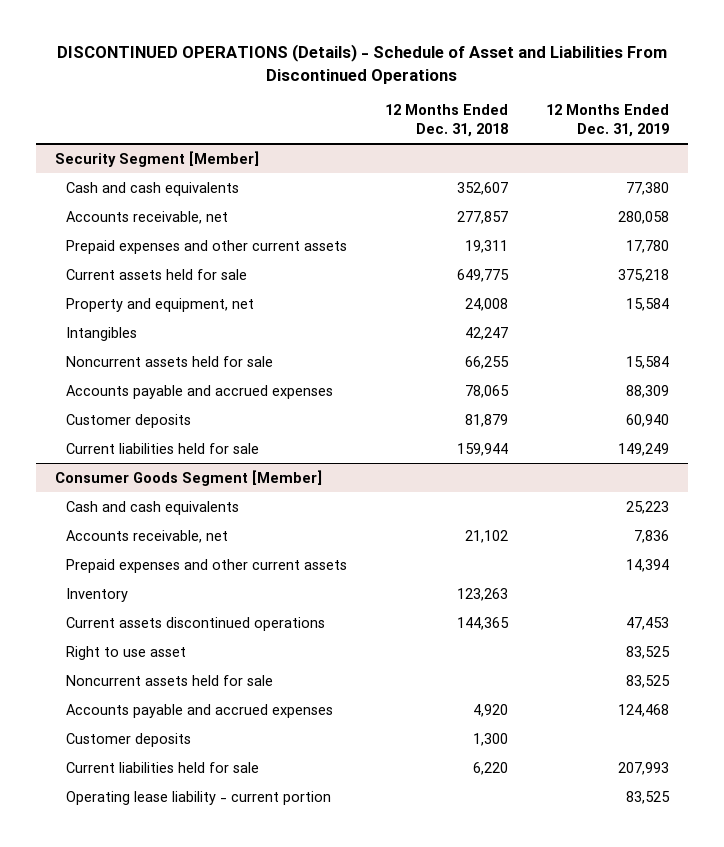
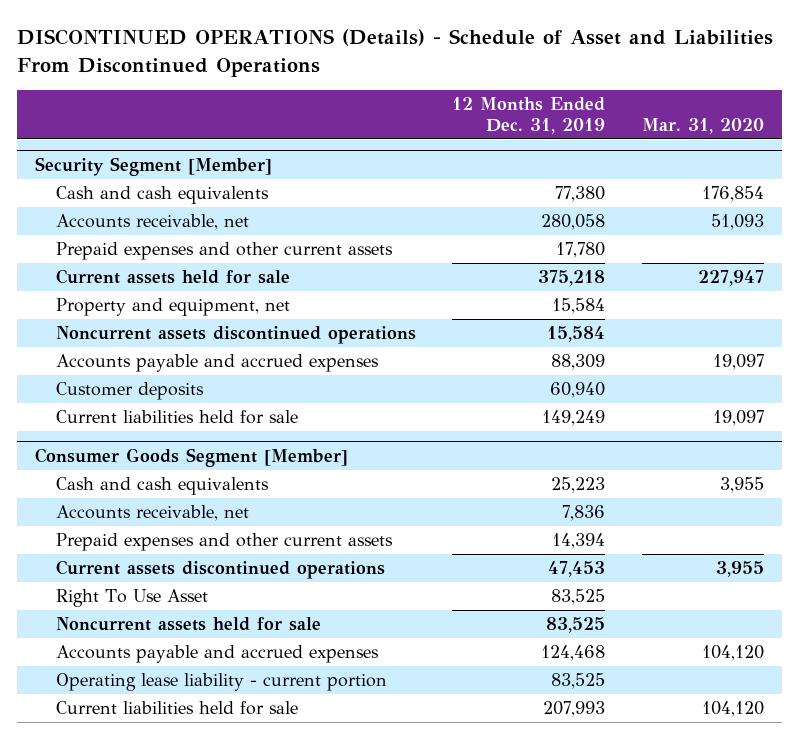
[384,103,508,137] 12 Months Ended Dec. 31, 2018 -> none
none -> [641,117,764,134] Mar. 31, 2020
[65,326,137,341] Intangibles -> none
[65,355,273,367] Noncurrent assets held for sale -> [55,326,416,345] Noncurrent assets discontinued operations
[65,587,128,602] Inventory -> none
[65,645,186,660] Right to use asset -> [55,589,208,608] Right To Use Asset
[65,732,191,747] Customer deposits -> none
[65,761,259,773] Current liabilities held for sale -> [55,701,298,716] Current liabilities held for sale

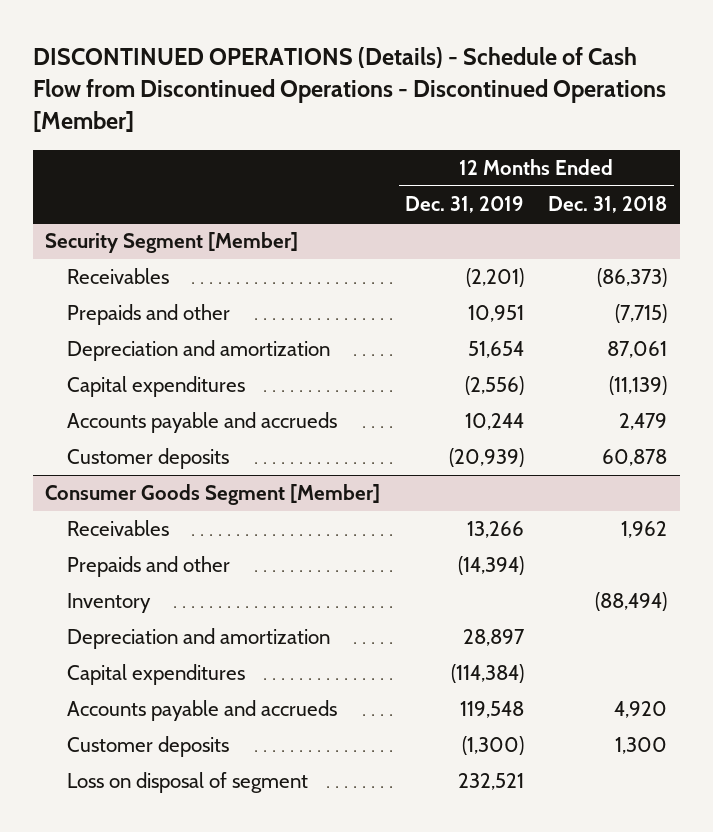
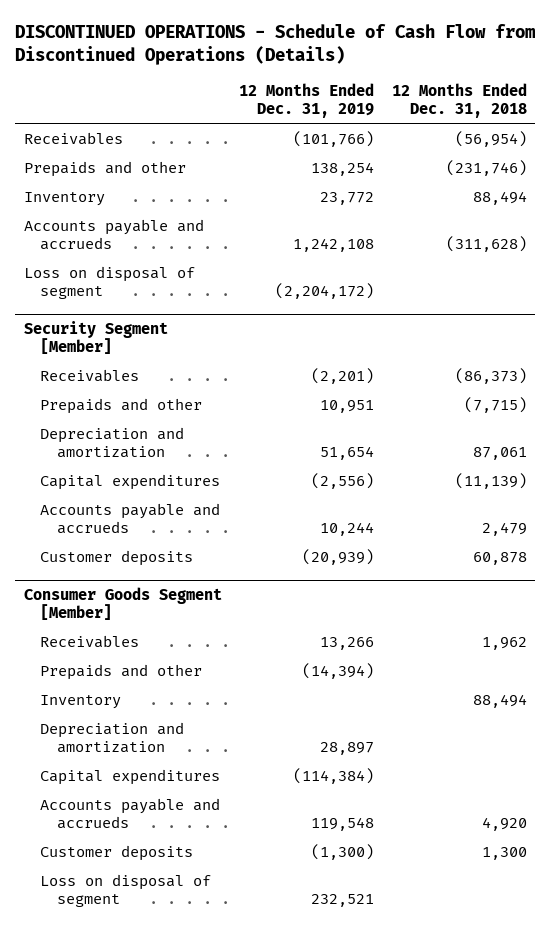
[33,47,667,133] DISCONTINUED OPERATIONS (Details) - Schedule of Cash Flow from Discontinued Operations - Discontinued Operations [Member] -> [14,24,535,66] DISCONTINUED OPERATIONS - Schedule of Cash Flow from Discontinued Operations (Details)
none -> [23,131,123,145] Receivables
none -> [23,160,186,177] Prepaids and other
none -> [23,191,105,206] Inventory
none -> [23,218,204,250] Accounts payable and accrueds
none -> [23,265,195,299] Loss on disposal of segment
[595,592,668,612] (88,494) -> [472,693,527,708] 88,494

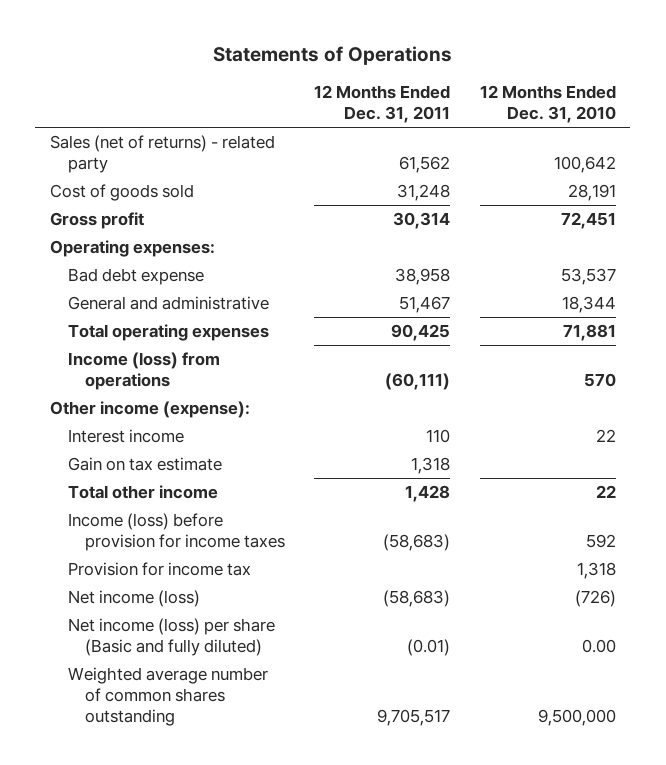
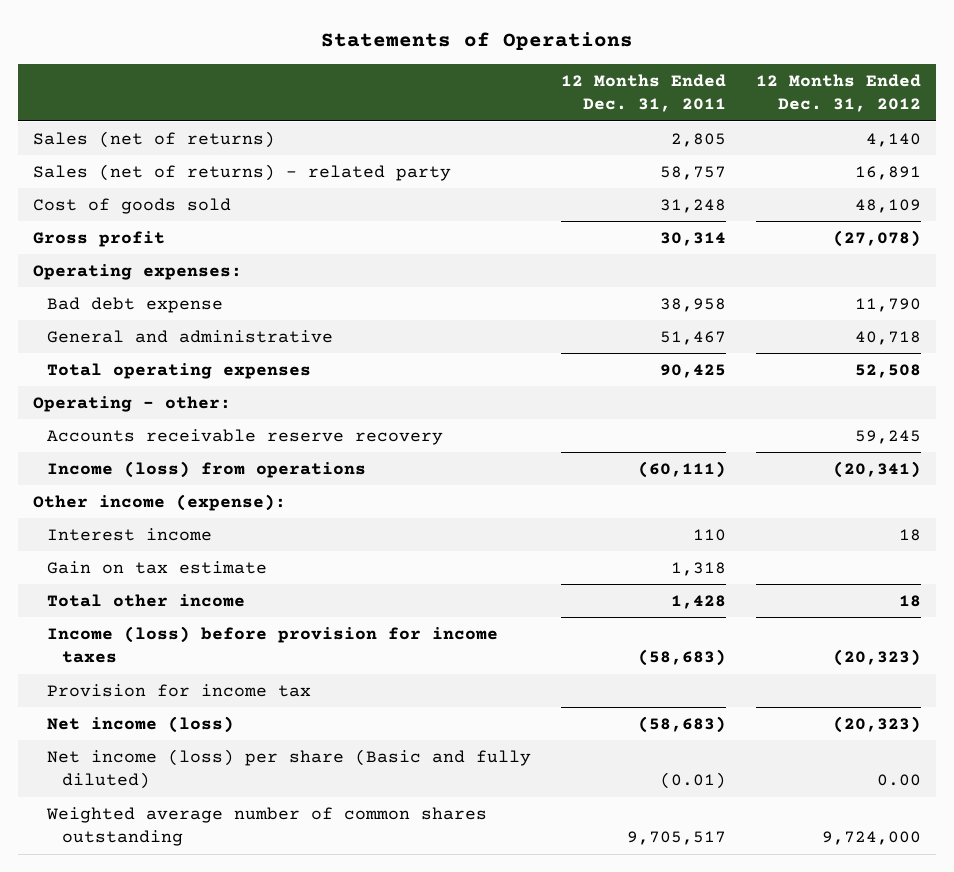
[479,85,616,124] 12 Months Ended Dec. 31, 2010 -> none
none -> [756,73,922,113] 12 Months Ended Dec. 31, 2012
none -> [32,130,275,148] Sales (net of returns)
[399,155,451,173] 61,562 -> [660,165,727,180] 58,757
none -> [32,395,231,412] Operating - other:
none -> [47,428,444,445] Accounts receivable reserve recovery

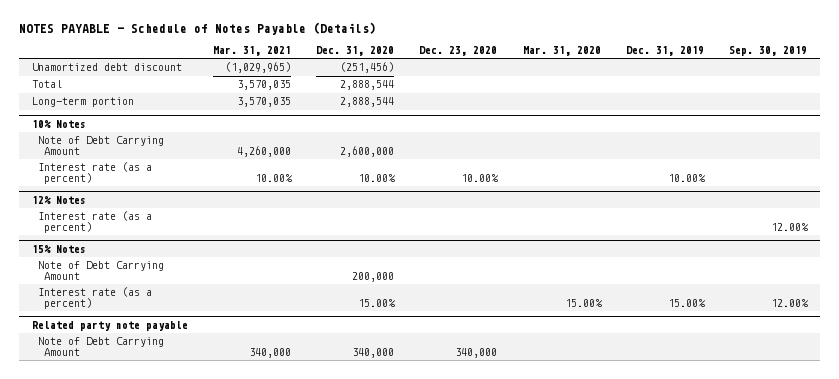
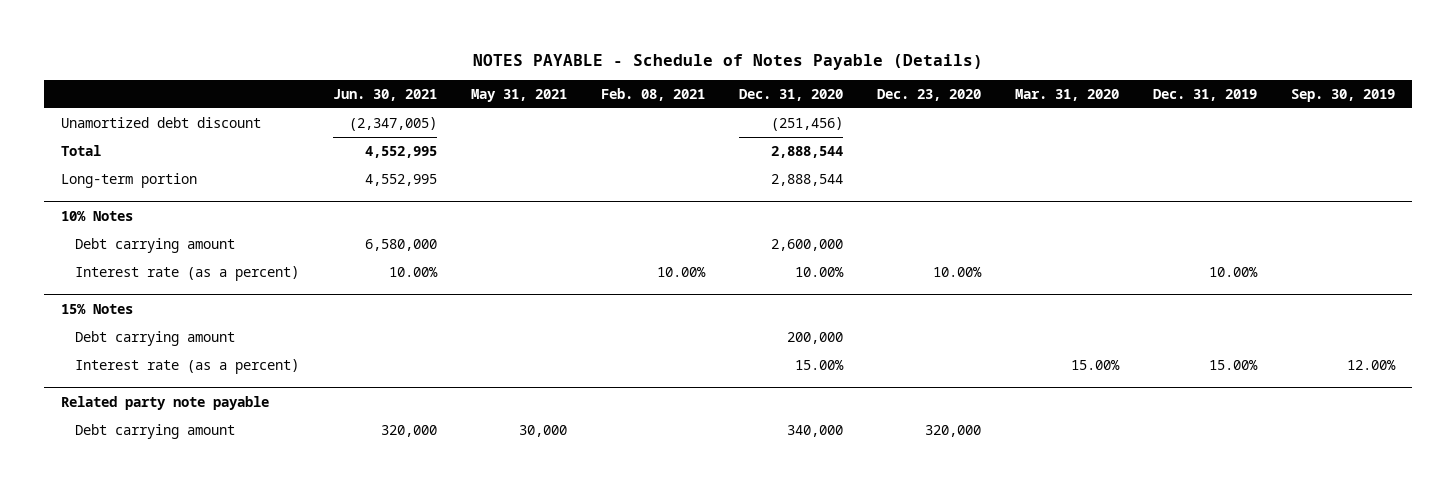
[212,46,291,57] Mar. 31, 2021 -> none
none -> [333,88,438,101] Jun. 30, 2021
none -> [471,88,568,102] May 31, 2021
none -> [600,87,705,101] Feb. 08, 2021
[37,136,164,155] Note of Debt Carrying Amount -> [75,238,236,254] Debt carrying amount
[31,195,86,204] 12% Notes -> none
[37,211,152,233] Interest rate (as a percent) -> none
[37,261,164,280] Note of Debt Carrying Amount -> [75,331,236,347] Debt carrying amount
[37,337,164,356] Note of Debt Carrying Amount -> [75,424,236,440] Debt carrying amount
[455,347,498,358] 340,000 -> [924,425,981,438] 320,000

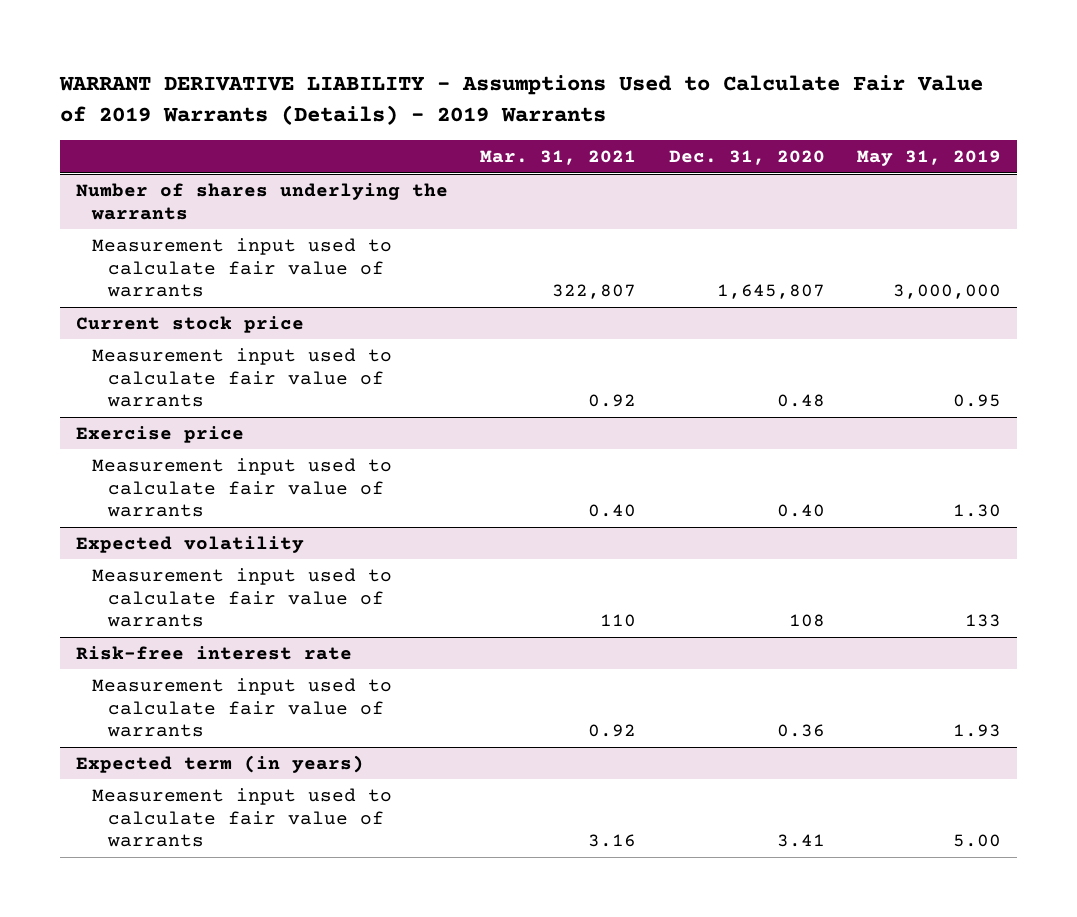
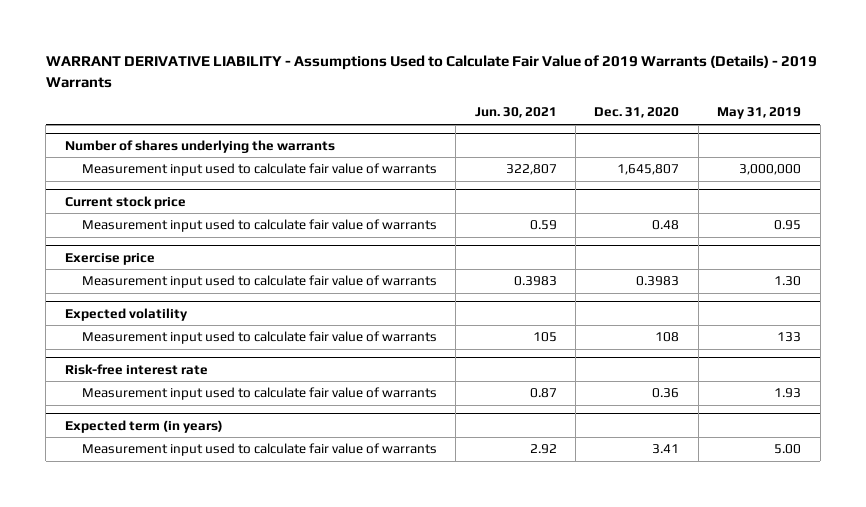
[480,150,637,166] Mar. 31, 2021 -> none
none -> [474,107,557,119] Jun. 30, 2021
[776,504,825,518] 0.40 -> [636,276,680,287] 0.3983

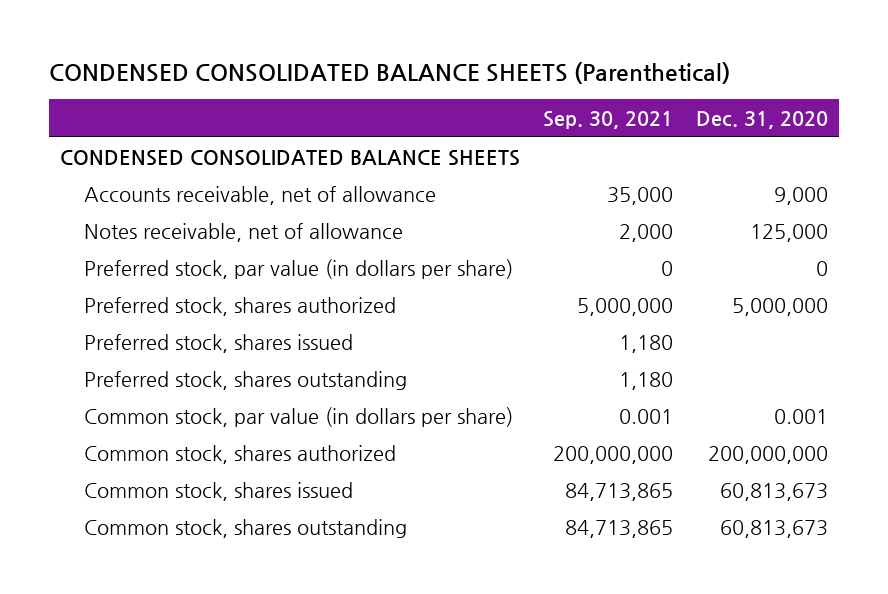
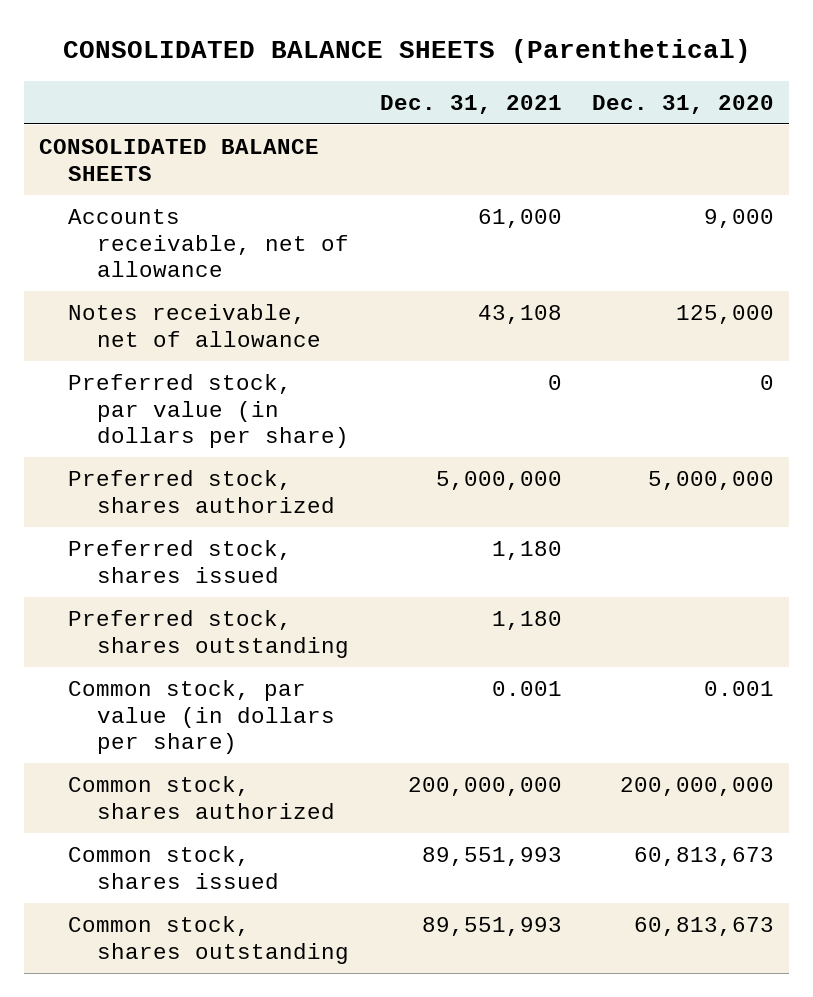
[48,61,730,84] CONDENSED CONSOLIDATED BALANCE SHEETS (Parenthetical) -> [62,39,751,64] CONSOLIDATED BALANCE SHEETS (Parenthetical)
[543,110,674,129] Sep. 30, 2021 -> none
none -> [379,94,562,114] Dec. 31, 2021
[60,149,521,166] CONDENSED CONSOLIDATED BALANCE SHEETS -> [38,138,319,181] CONSOLIDATED BALANCE SHEETS

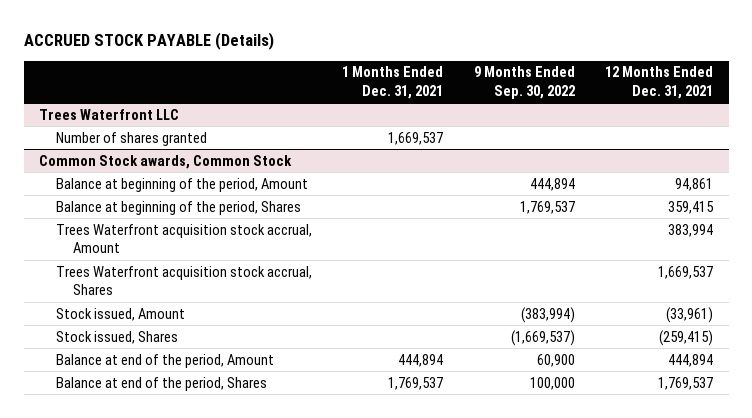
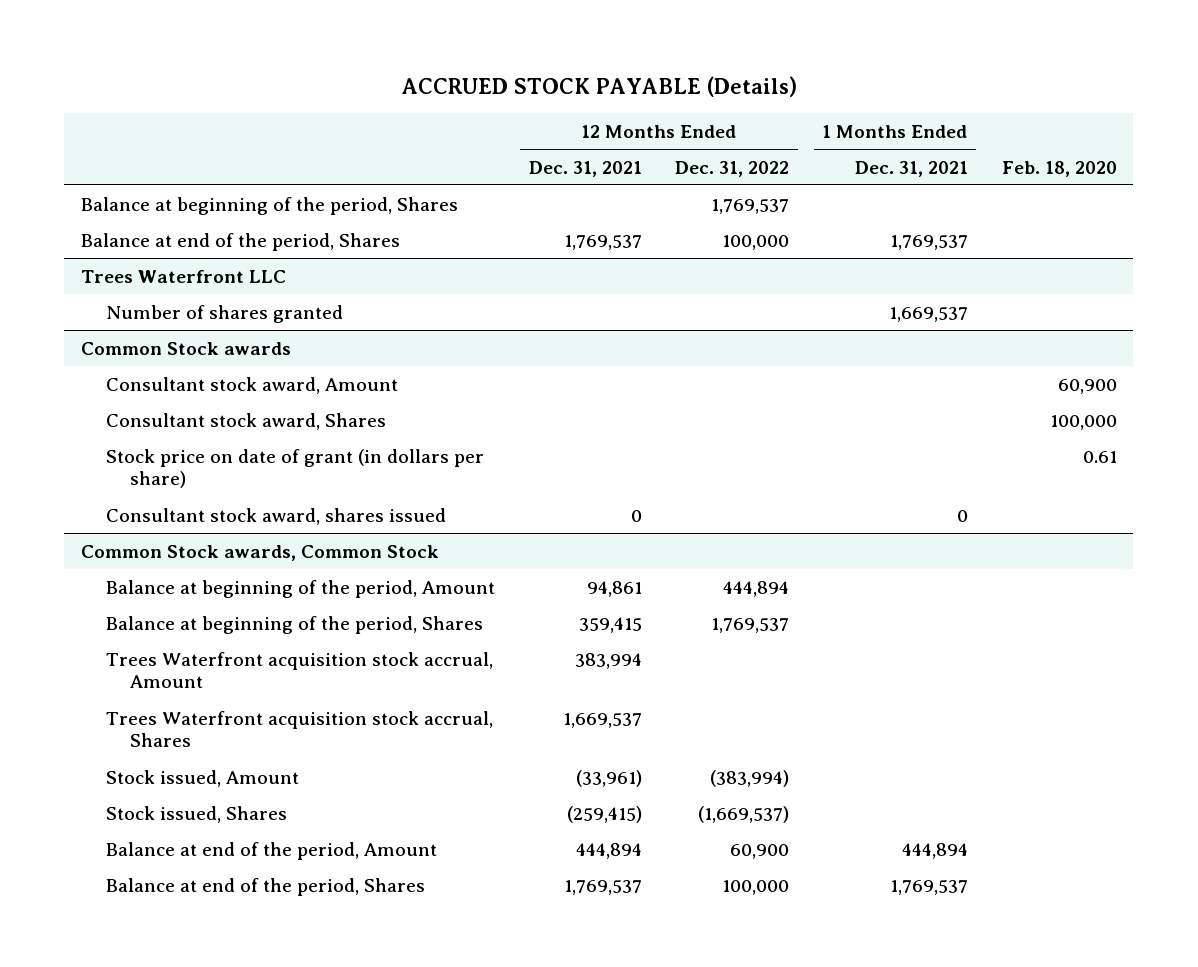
[473,66,575,99] 9 Months Ended Sep. 30, 2022 -> none
none -> [675,160,790,177] Dec. 31, 2022
none -> [1001,160,1117,177] Feb. 18, 2020
none -> [81,196,459,215] Balance at beginning of the period, Shares
none -> [81,232,401,251] Balance at end of the period, Shares
none -> [81,341,292,355] Common Stock awards
none -> [105,376,398,394] Consultant stock award, Amount
none -> [105,412,386,430] Consultant stock award, Shares
none -> [105,448,484,489] Stock price on date of grant (in dollars per share)
none -> [105,507,446,525] Consultant stock award, shares issued

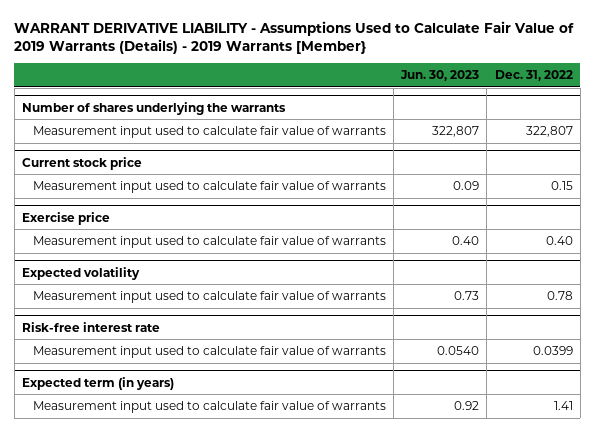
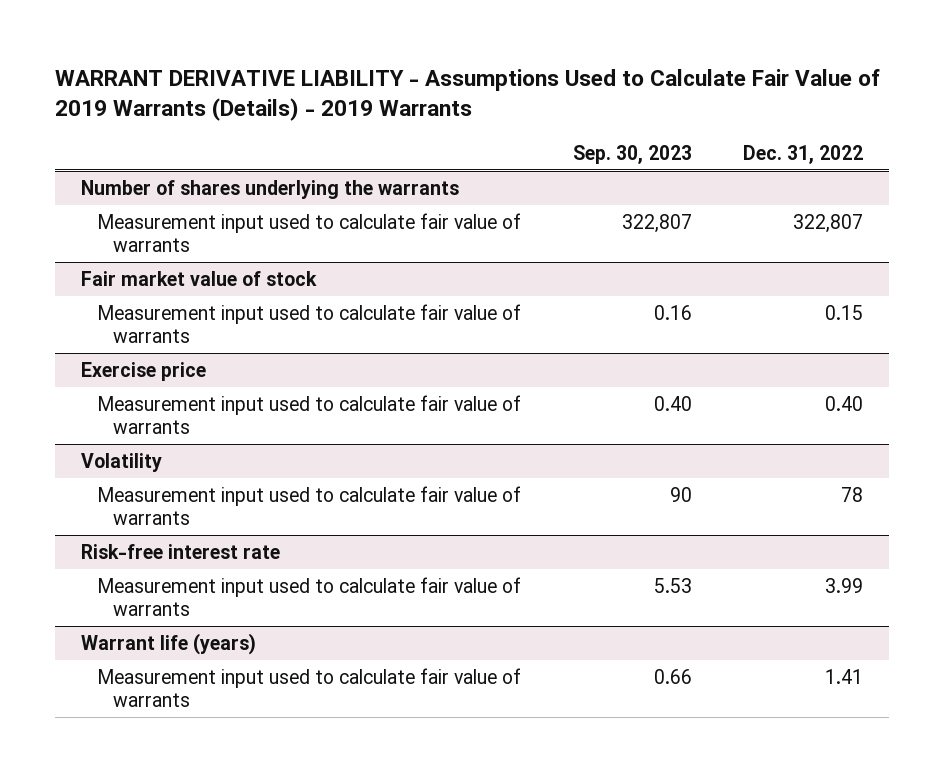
[14,20,575,55] WARRANT DERIVATIVE LIABILITY - Assumptions Used to Calculate Fair Value of 2019 Warrants (Details) - 2019 Warrants [Member} -> [55,68,881,122] WARRANT DERIVATIVE LIABILITY - Assumptions Used to Calculate Fair Value of 2019 Warrants (Details) - 2019 Warrants
[400,69,480,81] Jun. 30, 2023 -> none
none -> [572,144,692,164] Sep. 30, 2023
[21,156,142,170] Current stock price -> [81,270,318,286] Fair market value of stock
[21,266,140,280] Expected volatility -> [81,452,163,472] Volatility
[546,291,573,301] 0.78 -> [841,486,864,502] 78
[532,346,573,356] 0.0399 -> [825,577,864,593] 3.99
[21,376,174,390] Expected term (in years) -> [81,632,257,655] Warrant life (years)

